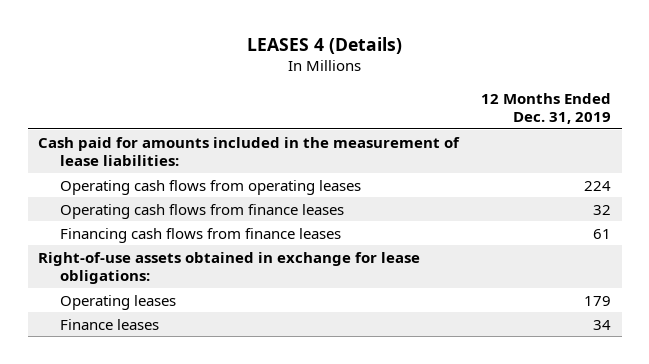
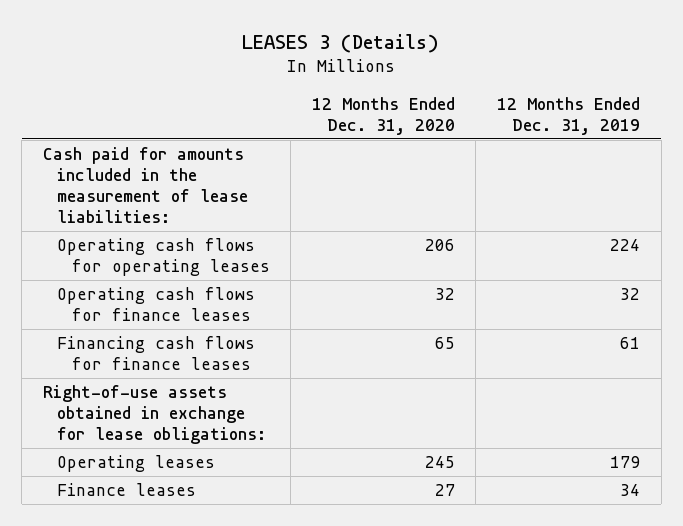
[246,37,402,55] LEASES 4 (Details) -> [242,33,440,53] LEASES 3 (Details)
none -> [311,96,455,135] 12 Months Ended Dec. 31, 2020
[60,179,362,195] Operating cash flows from operating leases -> [57,237,270,276] Operating cash flows for operating leases
[60,203,345,219] Operating cash flows from finance leases -> [57,286,256,321] Operating cash flows for finance leases
[60,227,342,243] Financing cash flows from finance leases -> [57,335,256,370] Financing cash flows for finance leases

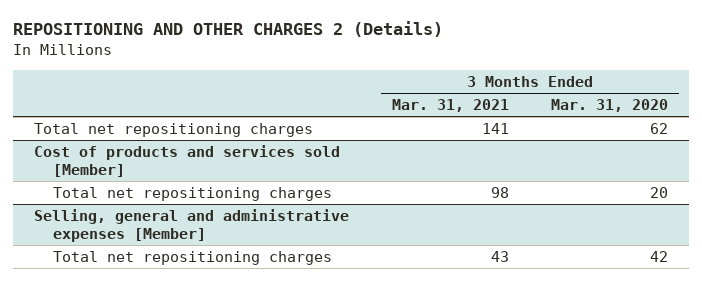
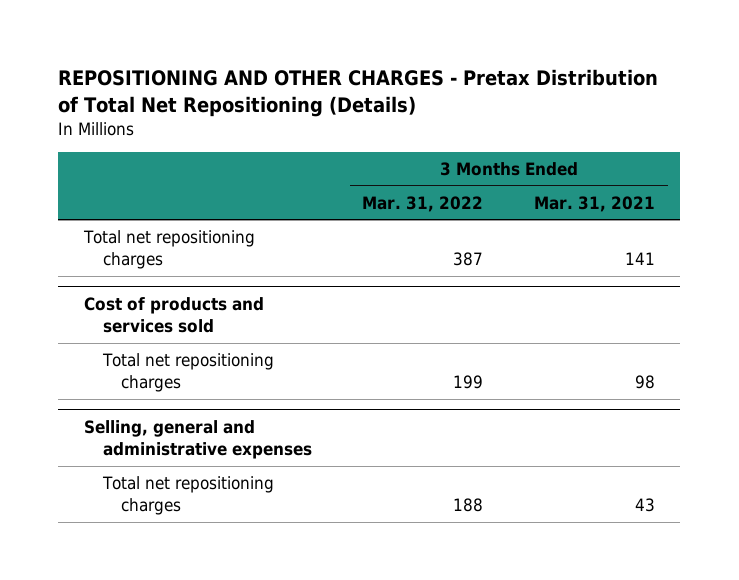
[12,21,443,38] REPOSITIONING AND OTHER CHARGES 2 (Details) -> [58,68,659,117] REPOSITIONING AND OTHER CHARGES - Pretax Distribution of Total Net Repositioning (Details)
[551,98,669,112] Mar. 31, 2020 -> none
none -> [362,195,484,212] Mar. 31, 2022
[33,144,340,177] Cost of products and services sold [Member] -> [83,297,264,333] Cost of products and services sold
[33,208,349,242] Selling, general and administrative expenses [Member] -> [83,420,312,459] Selling, general and administrative expenses

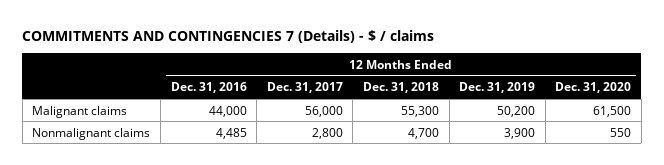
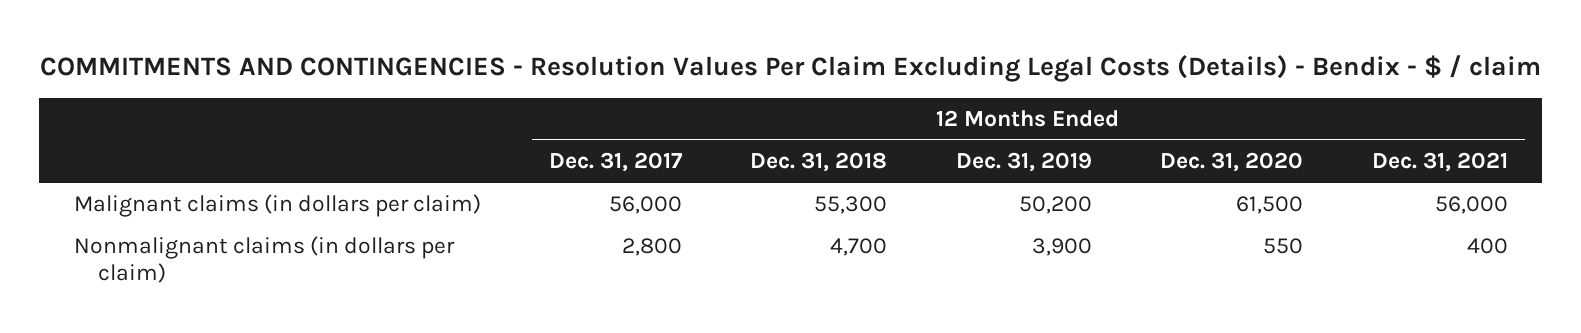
[22,30,435,44] COMMITMENTS AND CONTINGENCIES 7 (Details) - $ / claims -> [39,54,1541,82] COMMITMENTS AND CONTINGENCIES - Resolution Values Per Claim Excluding Legal Costs (Details) - Bendix - $ / claim
[170,82,247,94] Dec. 31, 2016 -> none
none -> [1371,152,1508,173] Dec. 31, 2021
[32,105,128,118] Malignant claims -> [73,194,481,218] Malignant claims (in dollars per claim)
[32,127,151,140] Nonmalignant claims -> [73,236,455,284] Nonmalignant claims (in dollars per claim)

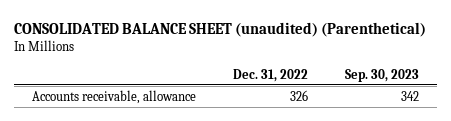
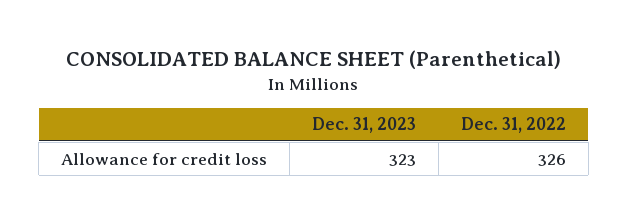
[13,21,426,37] CONSOLIDATED BALANCE SHEET (unaudited) (Parenthetical) -> [66,50,562,70] CONSOLIDATED BALANCE SHEET (Parenthetical)
[344,68,419,82] Sep. 30, 2023 -> none
none -> [311,117,416,134] Dec. 31, 2023
[32,89,197,104] Accounts receivable, allowance -> [61,152,268,165] Allowance for credit loss

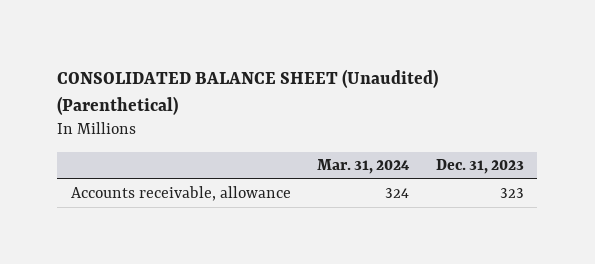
[66,50,562,70] CONSOLIDATED BALANCE SHEET (Parenthetical) -> [57,69,439,115] CONSOLIDATED BALANCE SHEET (Unaudited) (Parenthetical)
[460,117,566,134] Dec. 31, 2022 -> none
none -> [317,159,411,175] Mar. 31, 2024
[61,152,268,165] Allowance for credit loss -> [70,186,291,202] Accounts receivable, allowance

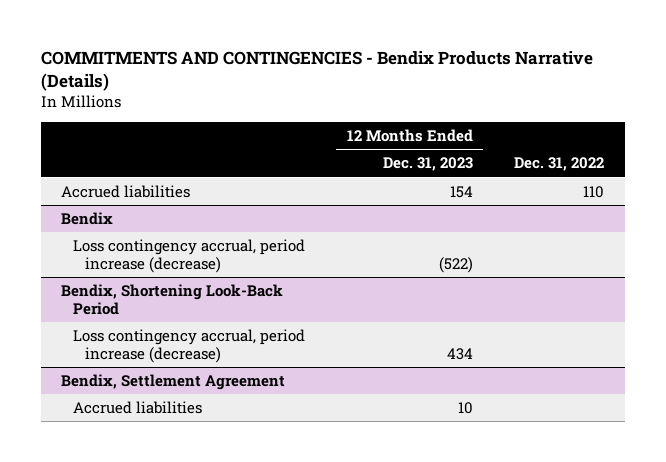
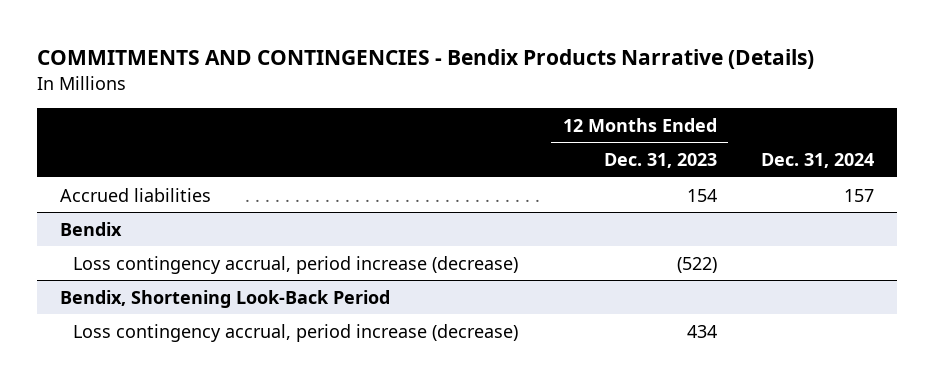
[514,157,605,172] Dec. 31, 2022 -> none
none -> [761,153,875,169] Dec. 31, 2024
[61,373,286,390] Bendix, Settlement Agreement -> none
[73,400,203,414] Accrued liabilities -> none

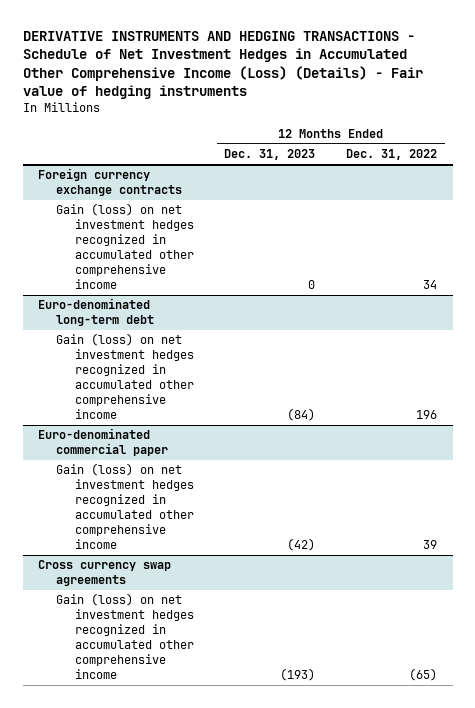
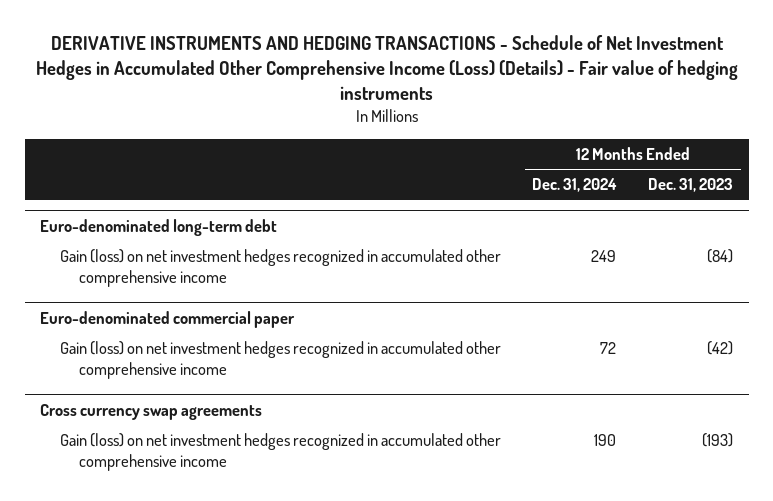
[346,149,438,161] Dec. 31, 2022 -> none
none -> [532,178,618,193] Dec. 31, 2024
[38,168,183,197] Foreign currency exchange contracts -> none
[56,203,194,290] Gain (loss) on net investment hedges recognized in accumulated other comprehensive income -> none

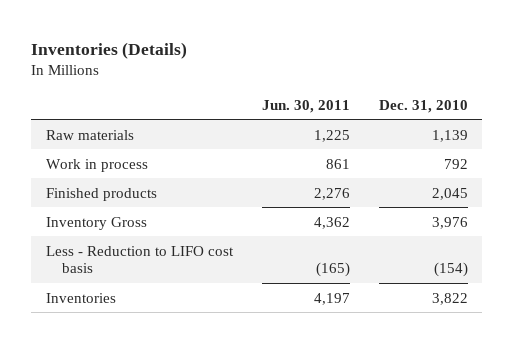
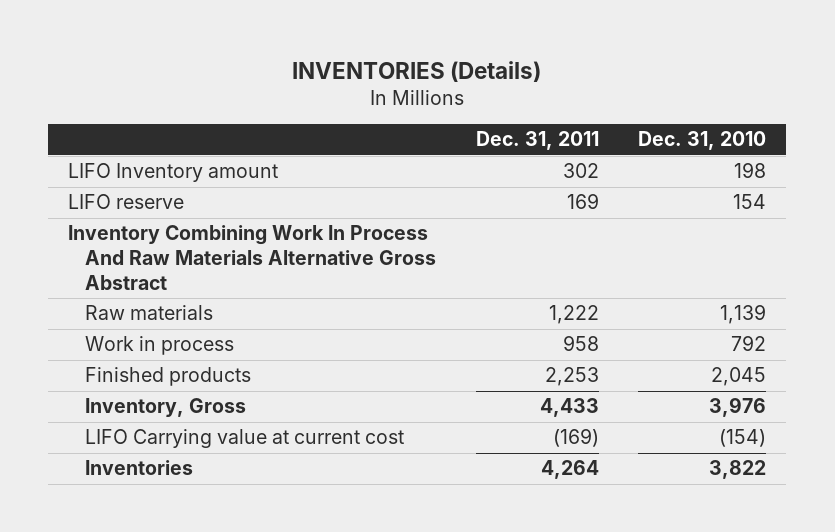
[31,41,188,59] Inventories (Details) -> [292,60,542,82] INVENTORIES (Details)
[261,99,350,113] Jun. 30, 2011 -> none
none -> [475,131,599,151] Dec. 31, 2011
none -> [68,163,279,183] LIFO Inventory amount
none -> [68,194,185,210] LIFO reserve
none -> [68,225,437,291] Inventory Combining Work In Process And Raw Materials Alternative Gross Abstract
[45,216,147,230] Inventory Gross -> [85,398,247,418] Inventory, Gross
[45,245,234,274] Less - Reduction to LIFO cost basis -> [85,429,405,449] LIFO Carrying value at current cost

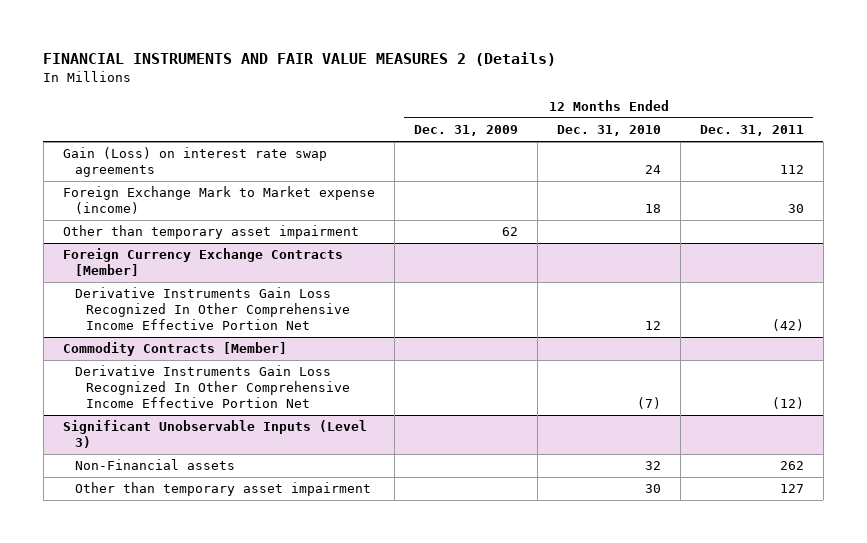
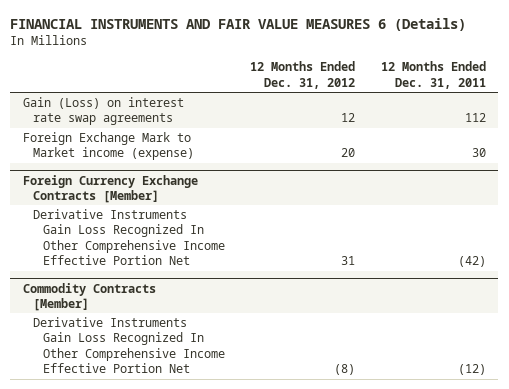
[43,51,557,66] FINANCIAL INSTRUMENTS AND FAIR VALUE MEASURES 2 (Details) -> [10,18,467,32] FINANCIAL INSTRUMENTS AND FAIR VALUE MEASURES 6 (Details)
[413,125,518,137] Dec. 31, 2009 -> none
[556,125,661,137] Dec. 31, 2010 -> none
none -> [250,61,356,89] 12 Months Ended Dec. 31, 2012
[62,225,359,240] Other than temporary asset impairment -> none
[62,186,375,215] Foreign Exchange Mark to Market expense (income) -> [23,131,195,161] Foreign Exchange Mark to Market income (expense)
[62,420,367,449] Significant Unobservable Inputs (Level 3) -> none
[74,459,235,471] Non-Financial assets -> none
[74,482,371,497] Other than temporary asset impairment -> none

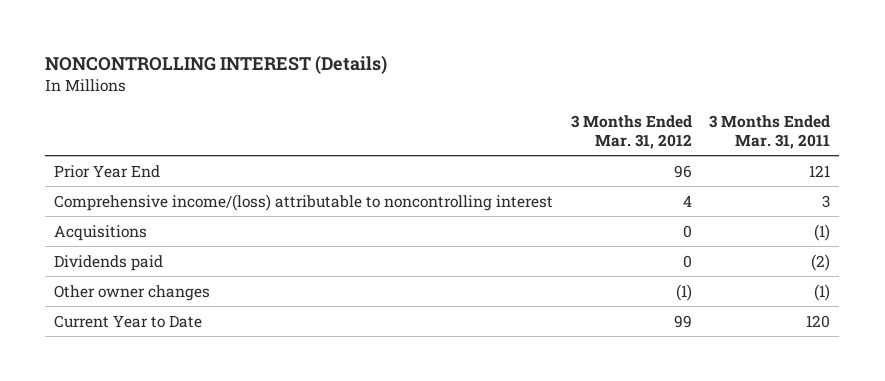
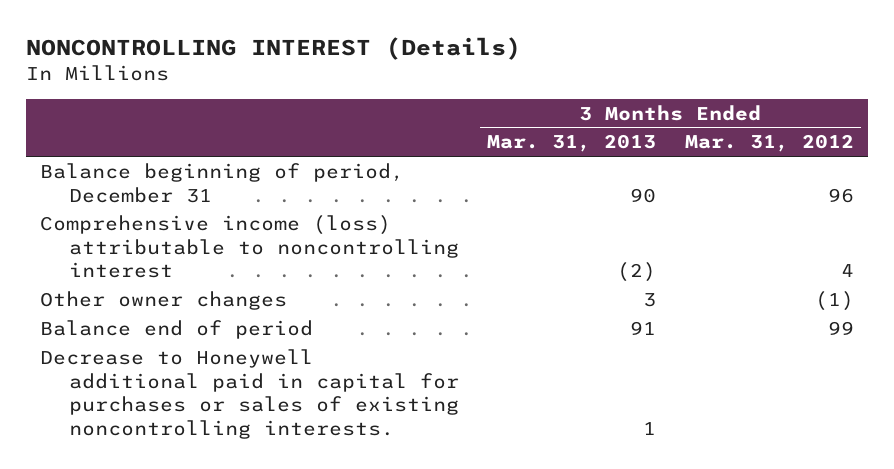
[709,114,831,149] 3 Months Ended Mar. 31, 2011 -> none
none -> [487,134,657,153] Mar. 31, 2013
[54,224,148,241] Acquisitions -> none
[54,254,164,271] Dividends paid -> none
[54,164,161,178] Prior Year End -> [40,162,405,203] Balance beginning of period, December 31
[54,193,554,211] Comprehensive income/(loss) attributable to noncontrolling interest -> [40,214,459,279] Comprehensive income (loss) attributable to noncontrolling interest
[54,314,203,328] Current Year to Date -> [40,319,314,339] Balance end of period
none -> [40,348,459,440] Decrease to Honeywell additional paid in capital for purchases or sales of existing noncontrolling interests.

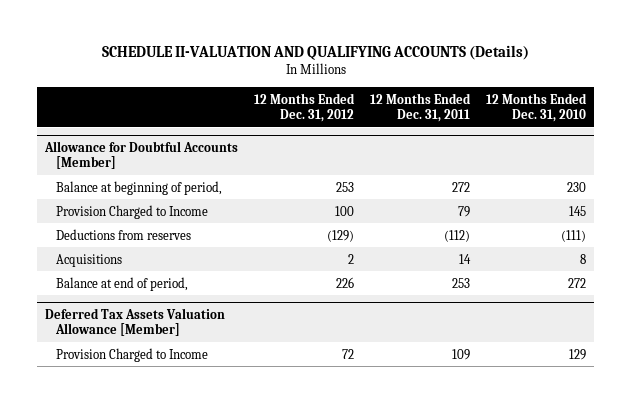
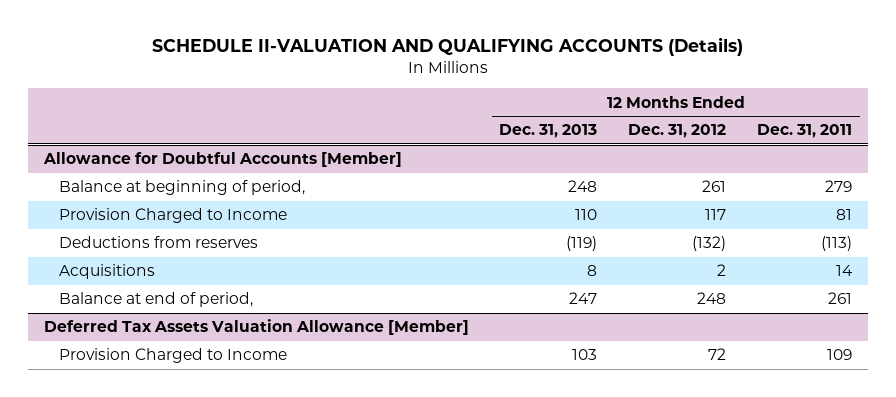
[486,92,588,122] 12 Months Ended Dec. 31, 2010 -> none
none -> [499,124,598,139] Dec. 31, 2013
[336,181,355,192] 253 -> [702,180,727,193] 261
[452,181,471,192] 272 -> [825,180,853,193] 279
[335,205,355,216] 100 -> [705,209,727,221] 117
[458,205,471,217] 79 -> [836,209,853,221] 81
[327,229,355,242] (129) -> [692,236,727,252] (132)
[444,229,471,242] (112) -> [821,236,853,252] (113)
[336,276,355,288] 226 -> [697,292,727,305] 248
[452,277,471,288] 253 -> [828,292,853,305] 261

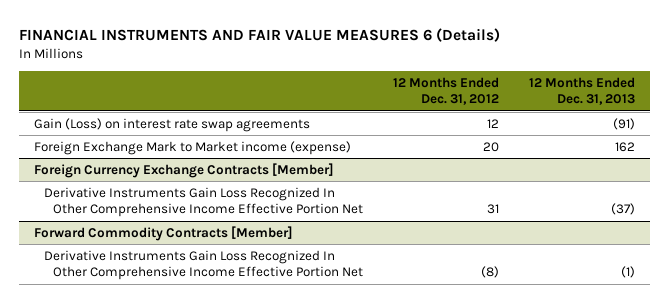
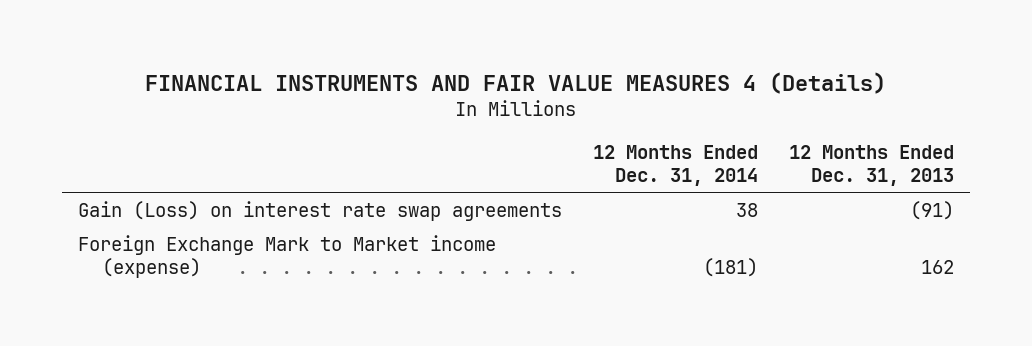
[18,27,500,42] FINANCIAL INSTRUMENTS AND FAIR VALUE MEASURES 6 (Details) -> [145,72,887,95] FINANCIAL INSTRUMENTS AND FAIR VALUE MEASURES 4 (Details)
[393,76,500,106] 12 Months Ended Dec. 31, 2012 -> none
none -> [593,145,759,186] 12 Months Ended Dec. 31, 2014
[33,162,334,178] Foreign Currency Exchange Contracts [Member] -> none
[43,186,364,218] Derivative Instruments Gain Loss Recognized In Other Comprehensive Income Effective Portion Net -> none
[33,225,293,241] Forward Commodity Contracts [Member] -> none
[43,249,364,281] Derivative Instruments Gain Loss Recognized In Other Comprehensive Income Effective Portion Net -> none

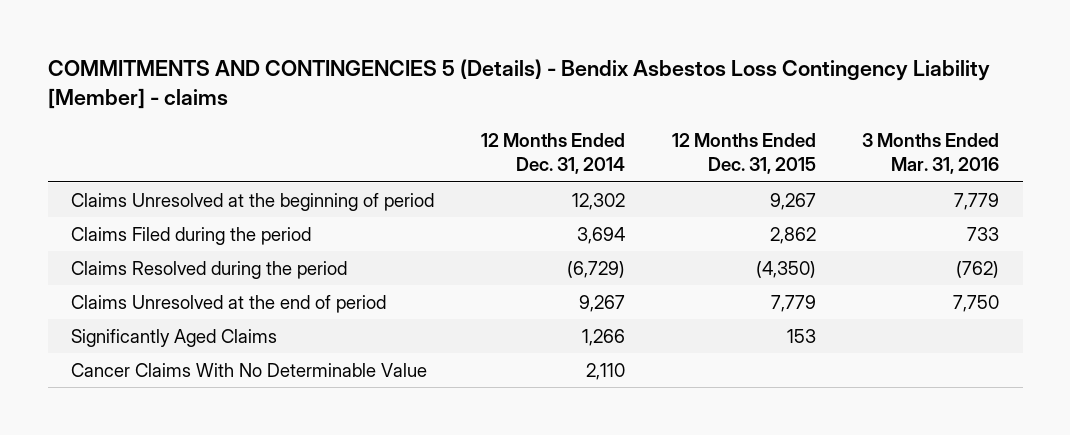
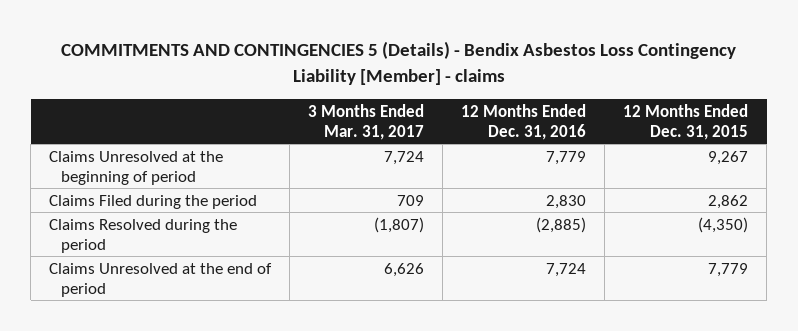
[480,133,625,175] 12 Months Ended Dec. 31, 2014 -> none
[862,133,1000,175] 3 Months Ended Mar. 31, 2016 -> none
none -> [308,103,425,140] 3 Months Ended Mar. 31, 2017
none -> [461,103,587,140] 12 Months Ended Dec. 31, 2016
[71,328,278,347] Significantly Aged Claims -> none
[71,362,428,377] Cancer Claims With No Determinable Value -> none

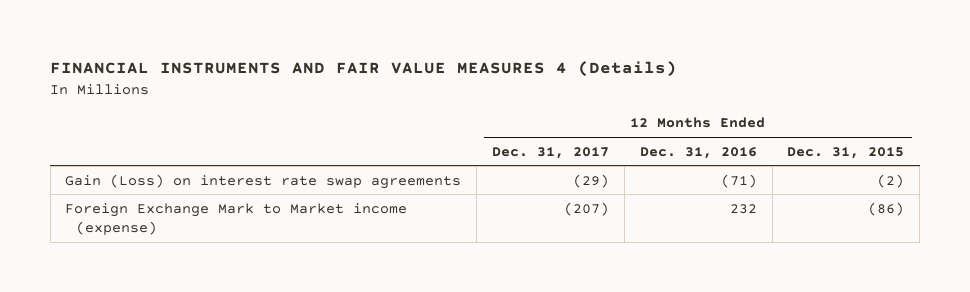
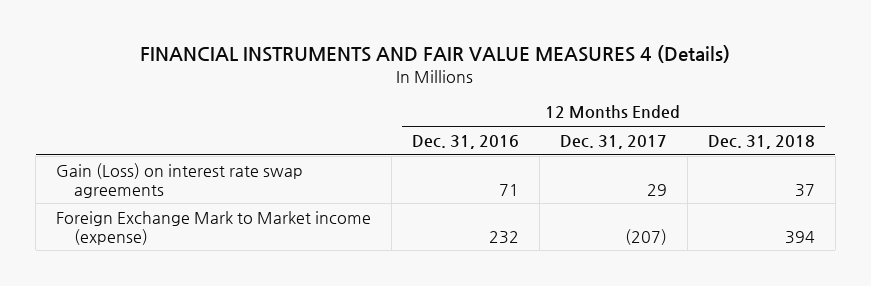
[787,146,905,159] Dec. 31, 2015 -> none
none -> [707,134,815,149] Dec. 31, 2018
[573,173,610,188] (29) -> [646,183,667,196] 29
[720,173,757,188] (71) -> [498,183,519,196] 71

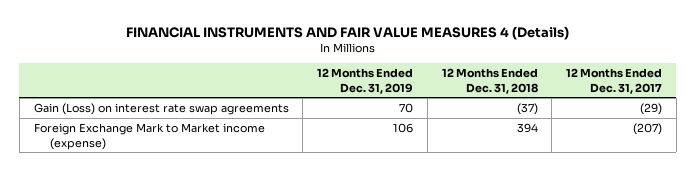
[411,134,519,149] Dec. 31, 2016 -> none
none -> [317,68,414,94] 12 Months Ended Dec. 31, 2019
[646,183,667,196] 29 -> [640,102,663,115] (29)
[794,183,815,197] 37 -> [516,102,538,115] (37)

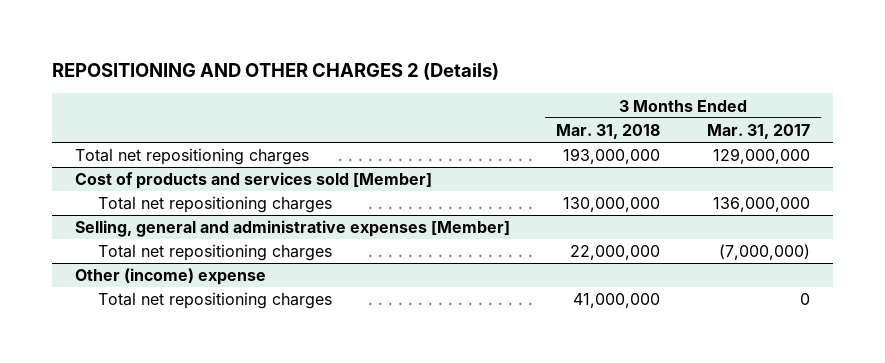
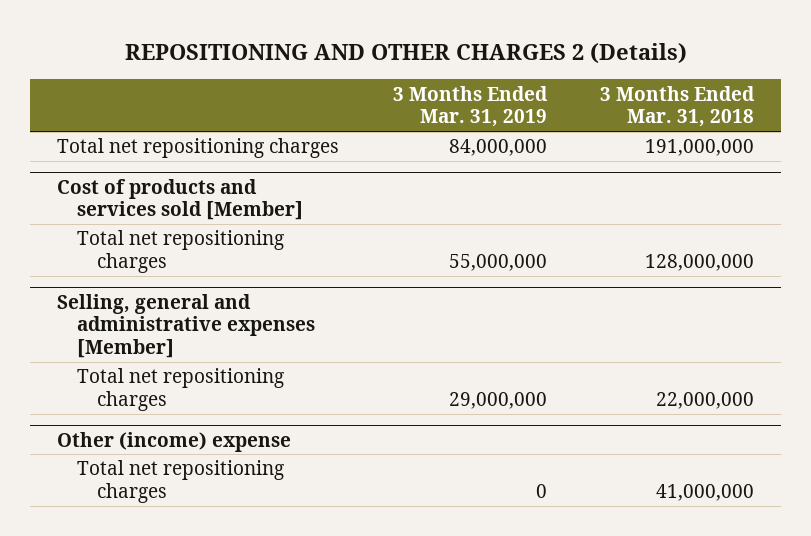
[706,123,810,139] Mar. 31, 2017 -> none
none -> [392,85,548,128] 3 Months Ended Mar. 31, 2019
[563,148,661,165] 193,000,000 -> [645,139,755,157] 191,000,000
[563,197,661,213] 130,000,000 -> [645,254,755,272] 128,000,000

